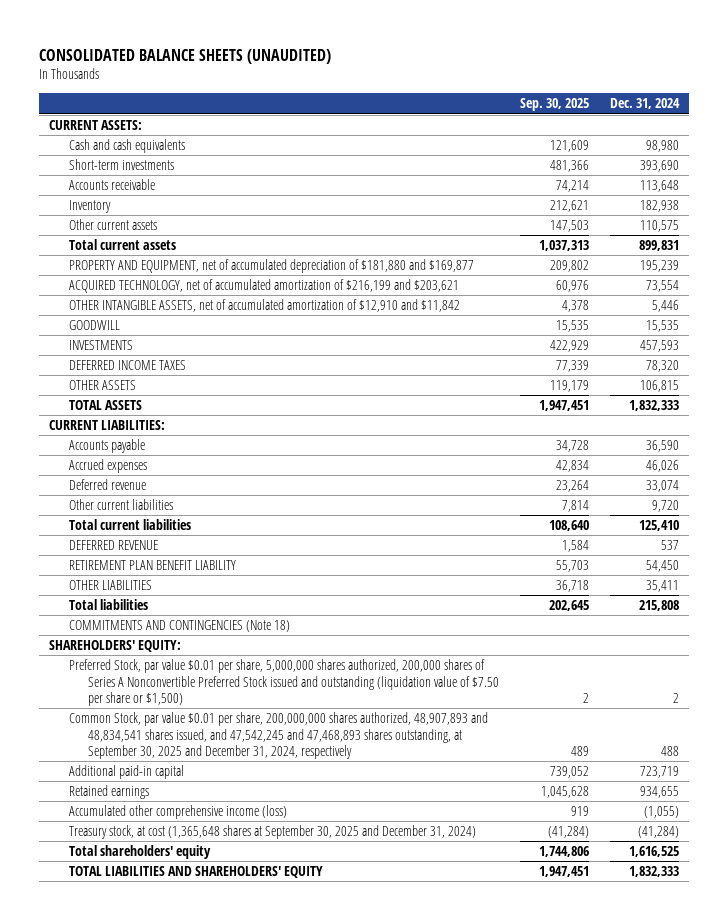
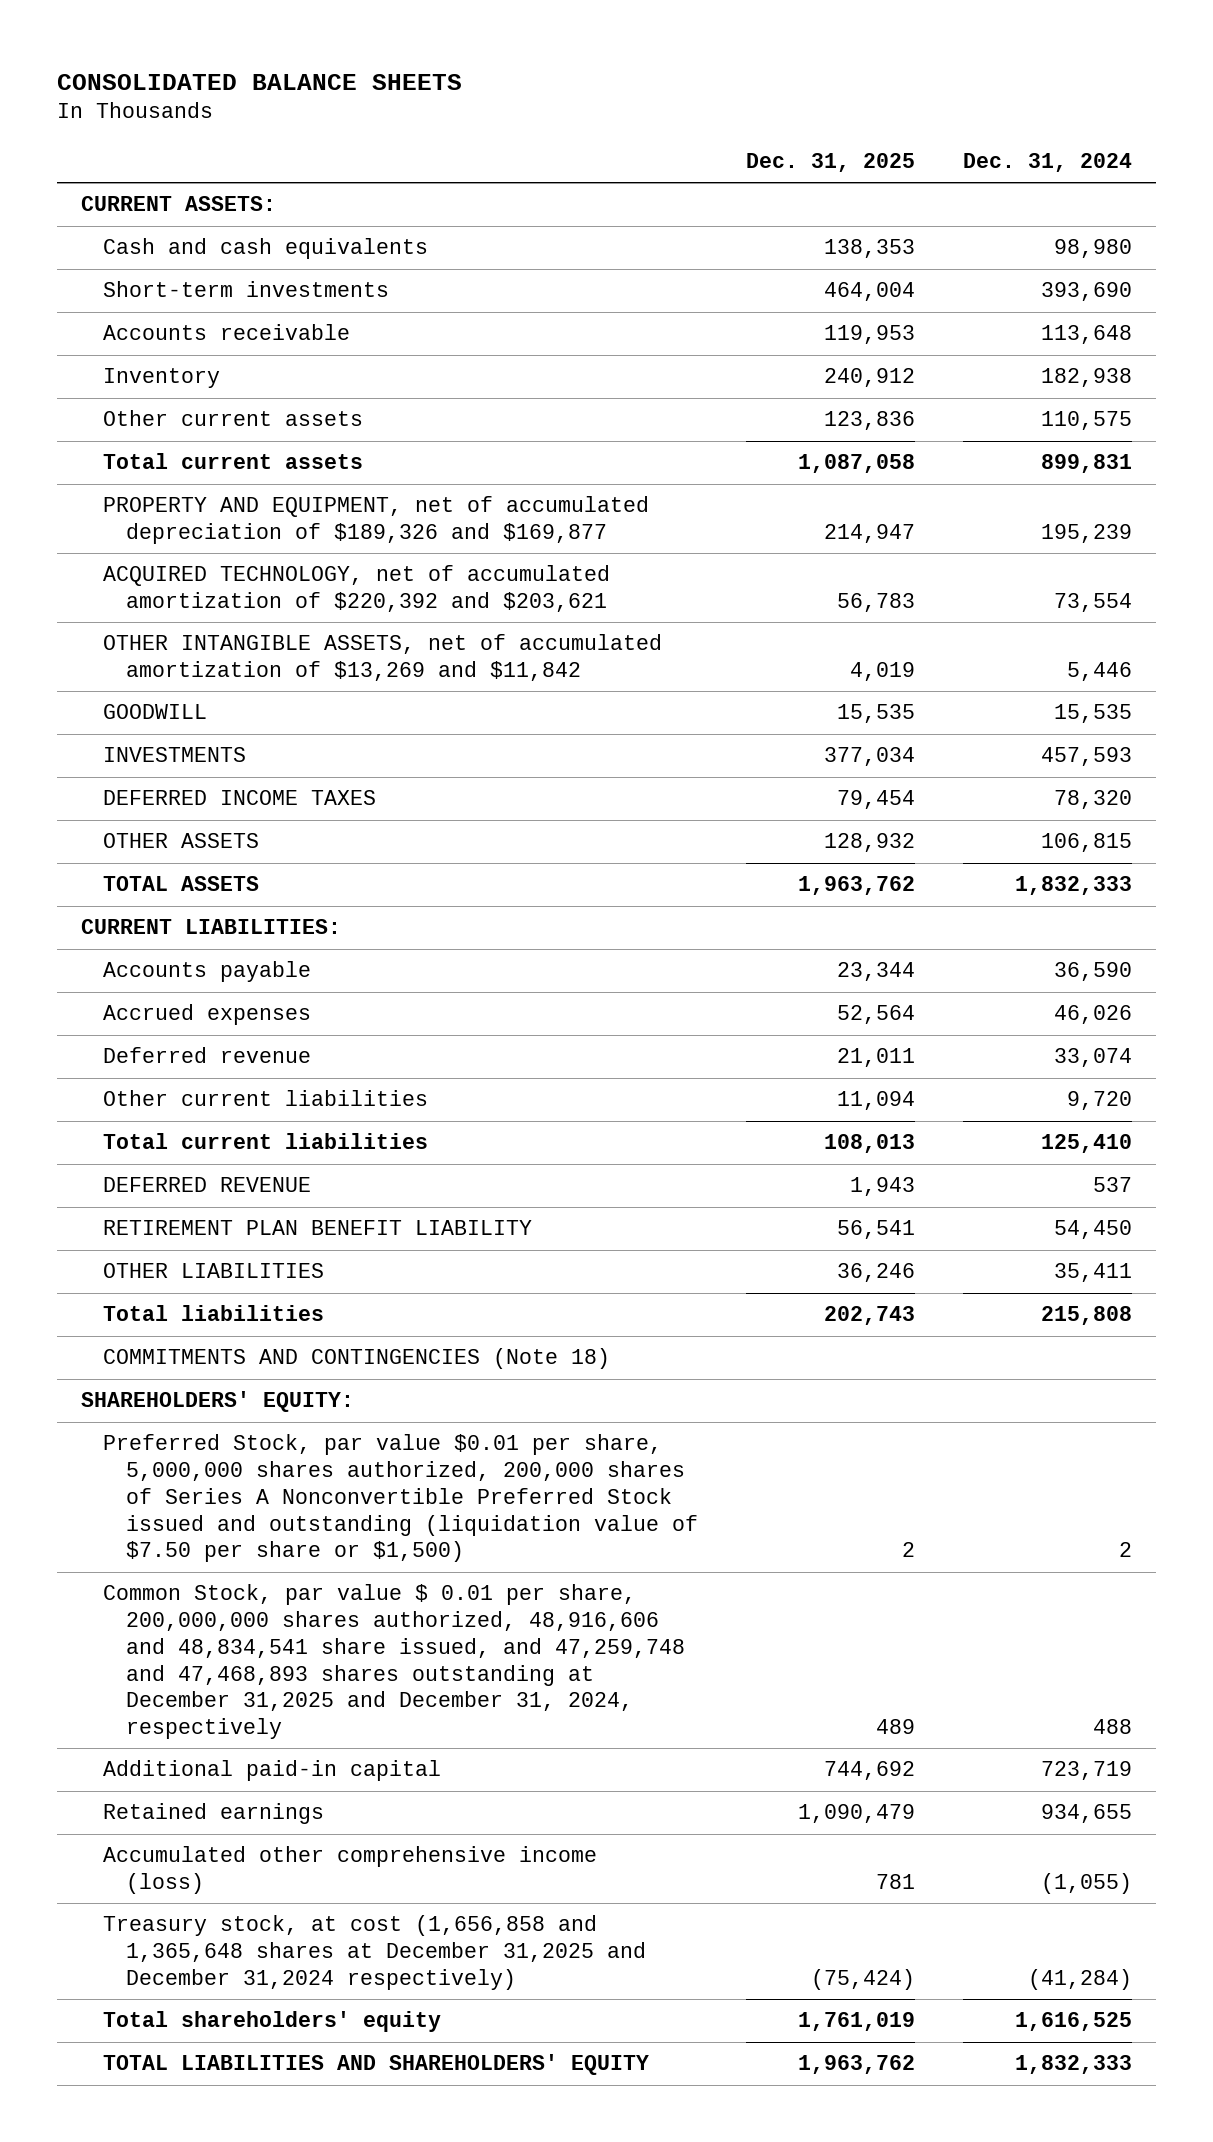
[38,48,331,64] CONSOLIDATED BALANCE SHEETS (UNAUDITED) -> [56,73,462,90] CONSOLIDATED BALANCE SHEETS
[519,98,589,112] Sep. 30, 2025 -> none
none -> [746,153,916,173] Dec. 31, 2025
[68,259,474,274] PROPERTY AND EQUIPMENT, net of accumulated depreciation of $181,880 and $169,877 -> [103,496,650,545] PROPERTY AND EQUIPMENT, net of accumulated depreciation of $189,326 and $169,877
[68,279,459,294] ACQUIRED TECHNOLOGY, net of accumulated amortization of $216,199 and $203,621 -> [103,565,611,613] ACQUIRED TECHNOLOGY, net of accumulated amortization of $220,392 and $203,621
[68,299,460,313] OTHER INTANGIBLE ASSETS, net of accumulated amortization of $12,910 and $11,842 -> [103,634,663,682] OTHER INTANGIBLE ASSETS, net of accumulated amortization of $13,269 and $11,842
[68,712,488,760] Common Stock, par value $0.01 per share, 200,000,000 shares authorized, 48,907,893 and 48,834,541 shares issued, and 47,542,245 and 47,468,893 shares outstanding, at September 30, 2025 and December 31, 2024, respectively -> [103,1584,686,1740] Common Stock, par value $ 0.01 per share, 200,000,000 shares authorized, 48,916,606 and 48,834,541 share issued, and 47,259,748 and 47,468,893 shares outstanding at December 31,2025 and December 31, 2024, respectively
[68,825,476,840] Treasury stock, at cost (1,365,648 shares at September 30, 2025 and December 31, 2024) -> [103,1915,647,1990] Treasury stock, at cost (1,656,858 and 1,365,648 shares at December 31,2025 and December 31,2024 respectively)

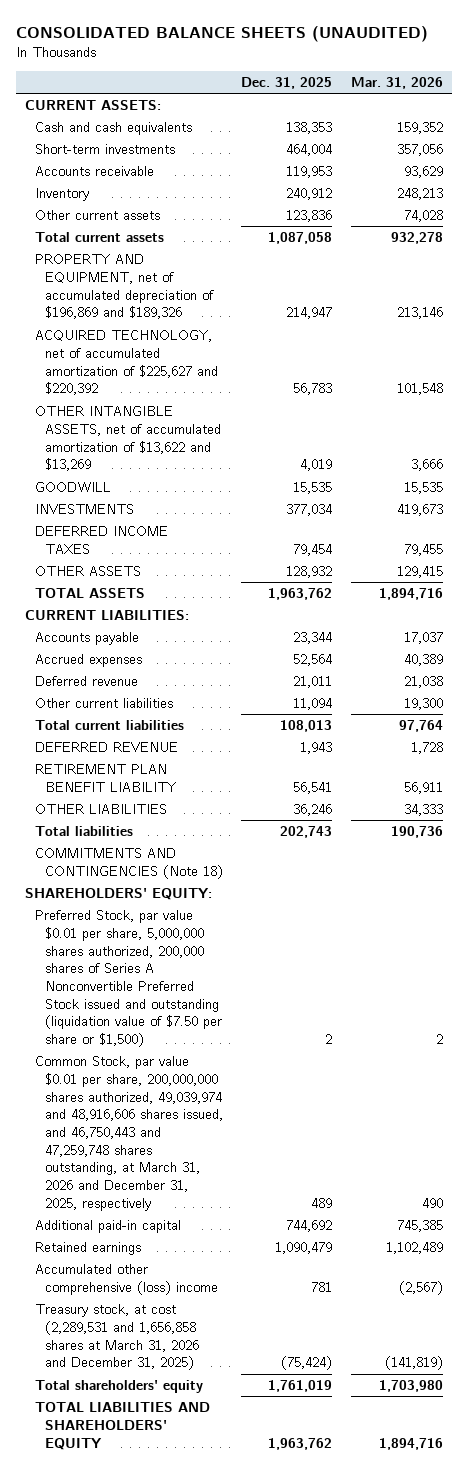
[56,73,462,90] CONSOLIDATED BALANCE SHEETS -> [15,25,428,42] CONSOLIDATED BALANCE SHEETS (UNAUDITED)
[963,153,1133,173] Dec. 31, 2024 -> none
none -> [350,76,443,89] Mar. 31, 2026
[103,496,650,545] PROPERTY AND EQUIPMENT, net of accumulated depreciation of $189,326 and $169,877 -> [35,254,215,320] PROPERTY AND EQUIPMENT, net of accumulated depreciation of $196,869 and $189,326
[103,565,611,613] ACQUIRED TECHNOLOGY, net of accumulated amortization of $220,392 and $203,621 -> [35,330,219,396] ACQUIRED TECHNOLOGY, net of accumulated amortization of $225,627 and $220,392
[103,634,663,682] OTHER INTANGIBLE ASSETS, net of accumulated amortization of $13,269 and $11,842 -> [35,406,222,472] OTHER INTANGIBLE ASSETS, net of accumulated amortization of $13,622 and $13,269
[103,1584,686,1740] Common Stock, par value $ 0.01 per share, 200,000,000 shares authorized, 48,916,606 and 48,834,541 share issued, and 47,259,748 and 47,468,893 shares outstanding at December 31,2025 and December 31, 2024, respectively -> [35,1056,224,1211] Common Stock, par value $0.01 per share, 200,000,000 shares authorized, 49,039,974 and 48,916,606 shares issued, and 46,750,443 and 47,259,748 shares outstanding, at March 31, 2026 and December 31, 2025, respectively
[103,1846,598,1895] Accumulated other comprehensive income (loss) -> [35,1264,219,1295] Accumulated other comprehensive (loss) income
[103,1915,647,1990] Treasury stock, at cost (1,656,858 and 1,365,648 shares at December 31,2025 and December 31,2024 respectively) -> [35,1304,200,1371] Treasury stock, at cost (2,289,531 and 1,656,858 shares at March 31, 2026 and December 31, 2025)

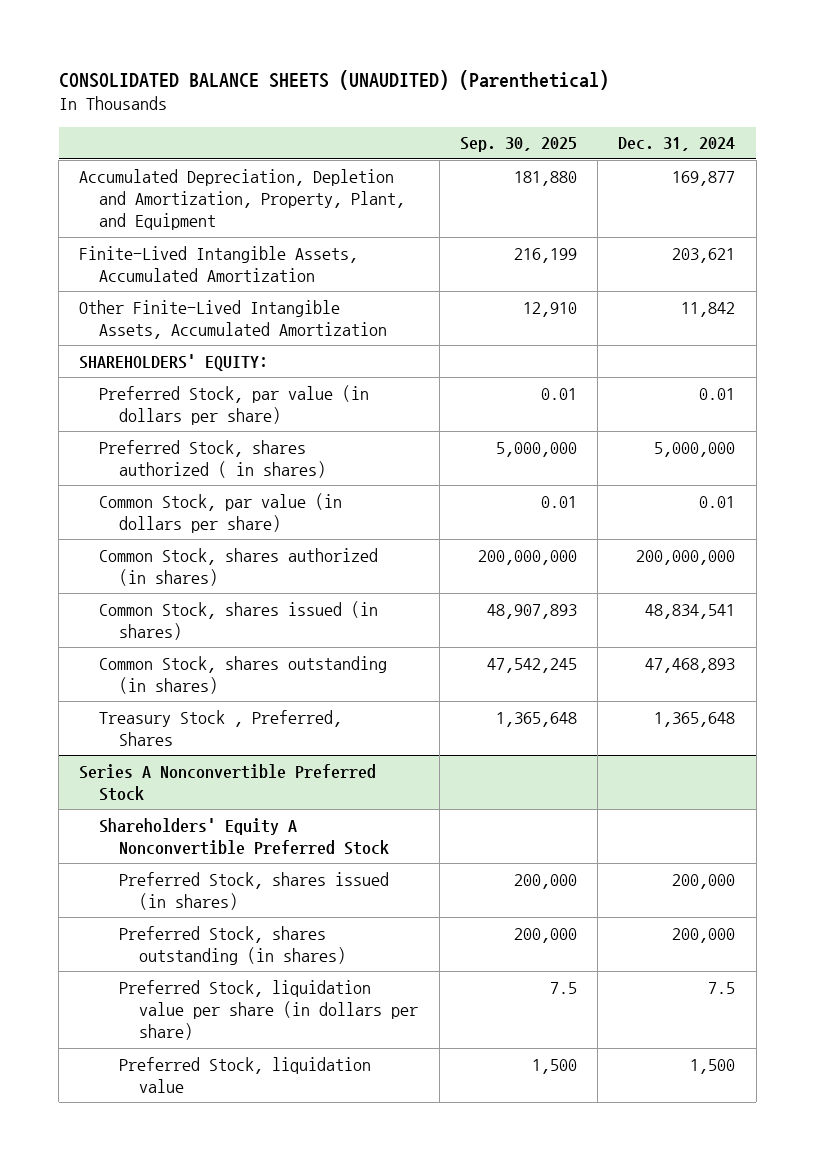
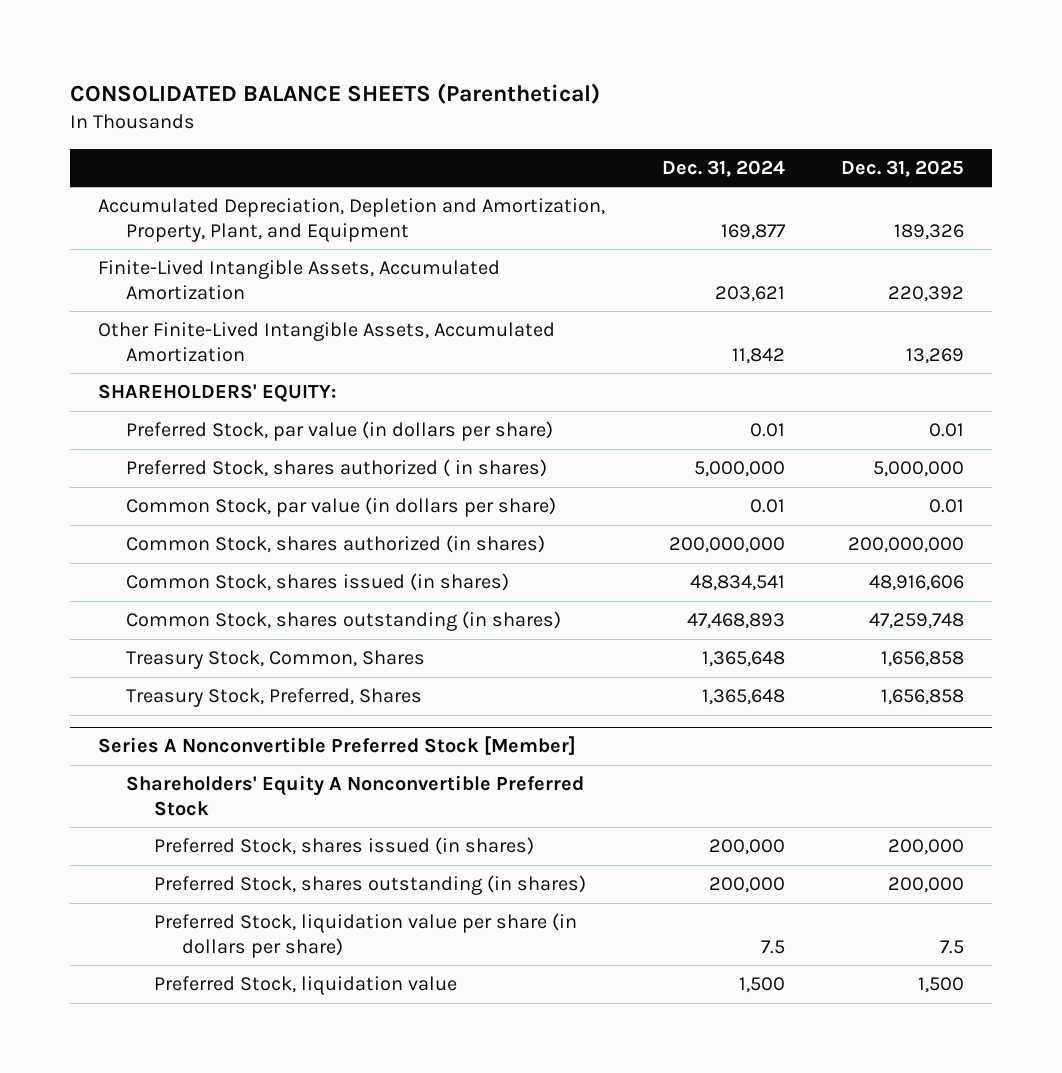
[58,69,609,90] CONSOLIDATED BALANCE SHEETS (UNAUDITED) (Parenthetical) -> [69,83,600,105] CONSOLIDATED BALANCE SHEETS (Parenthetical)
[459,137,577,153] Sep. 30, 2025 -> none
none -> [840,159,964,177] Dec. 31, 2025
none -> [125,650,425,670] Treasury Stock, Common, Shares
[99,709,343,746] Treasury Stock , Preferred, Shares -> [125,688,422,708] Treasury Stock, Preferred, Shares
[79,763,377,801] Series A Nonconvertible Preferred Stock -> [98,736,577,756] Series A Nonconvertible Preferred Stock [Member]

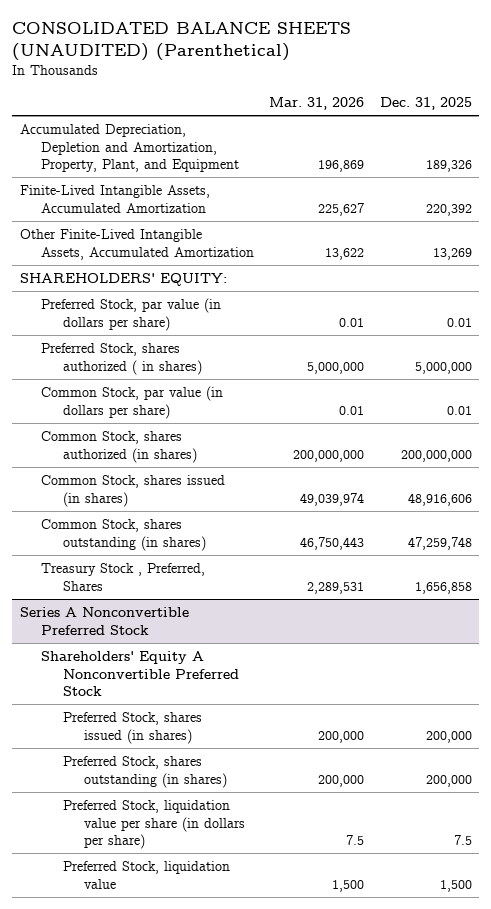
[69,83,600,105] CONSOLIDATED BALANCE SHEETS (Parenthetical) -> [11,21,351,61] CONSOLIDATED BALANCE SHEETS (UNAUDITED) (Parenthetical)
[661,159,785,177] Dec. 31, 2024 -> none
none -> [269,97,365,111] Mar. 31, 2026
[125,650,425,670] Treasury Stock, Common, Shares -> none
[125,688,422,708] Treasury Stock, Preferred, Shares -> [41,562,206,591] Treasury Stock , Preferred, Shares
[98,736,577,756] Series A Nonconvertible Preferred Stock [Member] -> [19,606,189,635] Series A Nonconvertible Preferred Stock

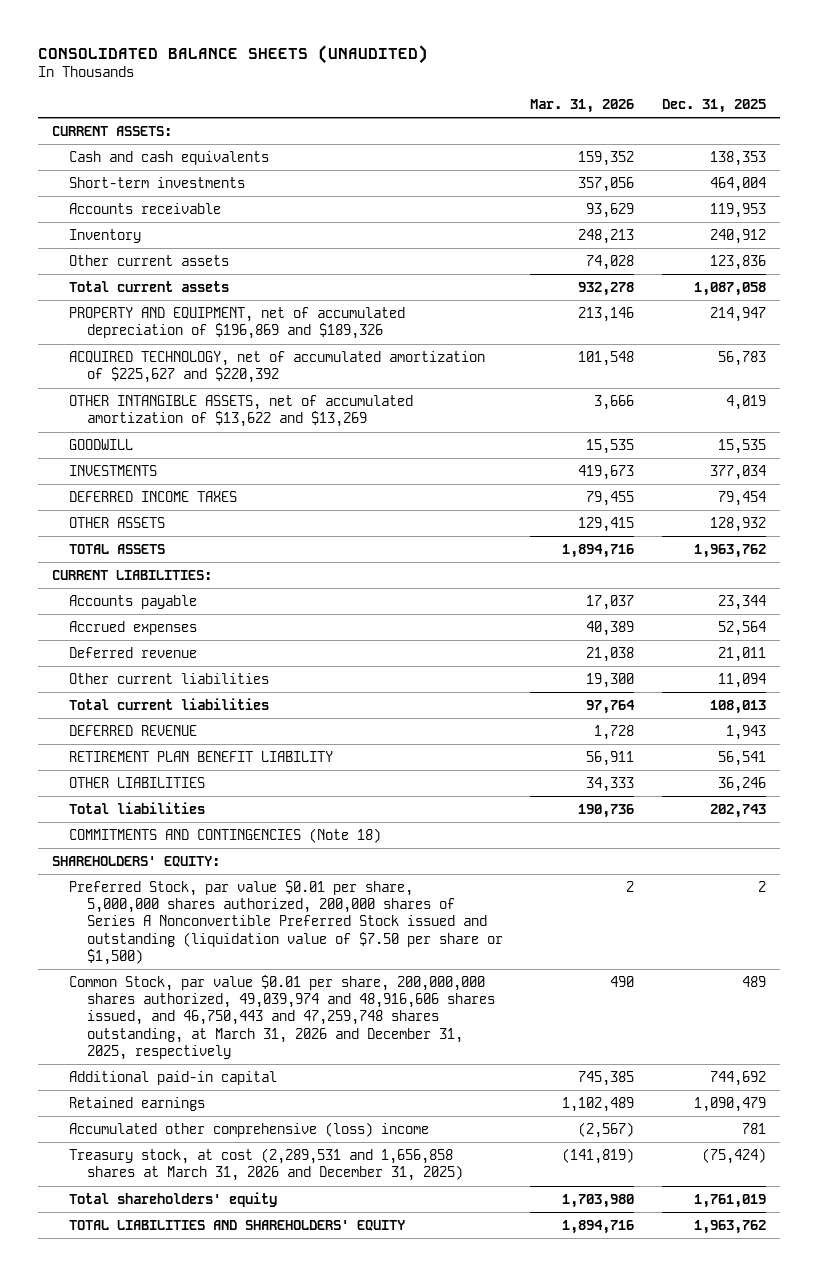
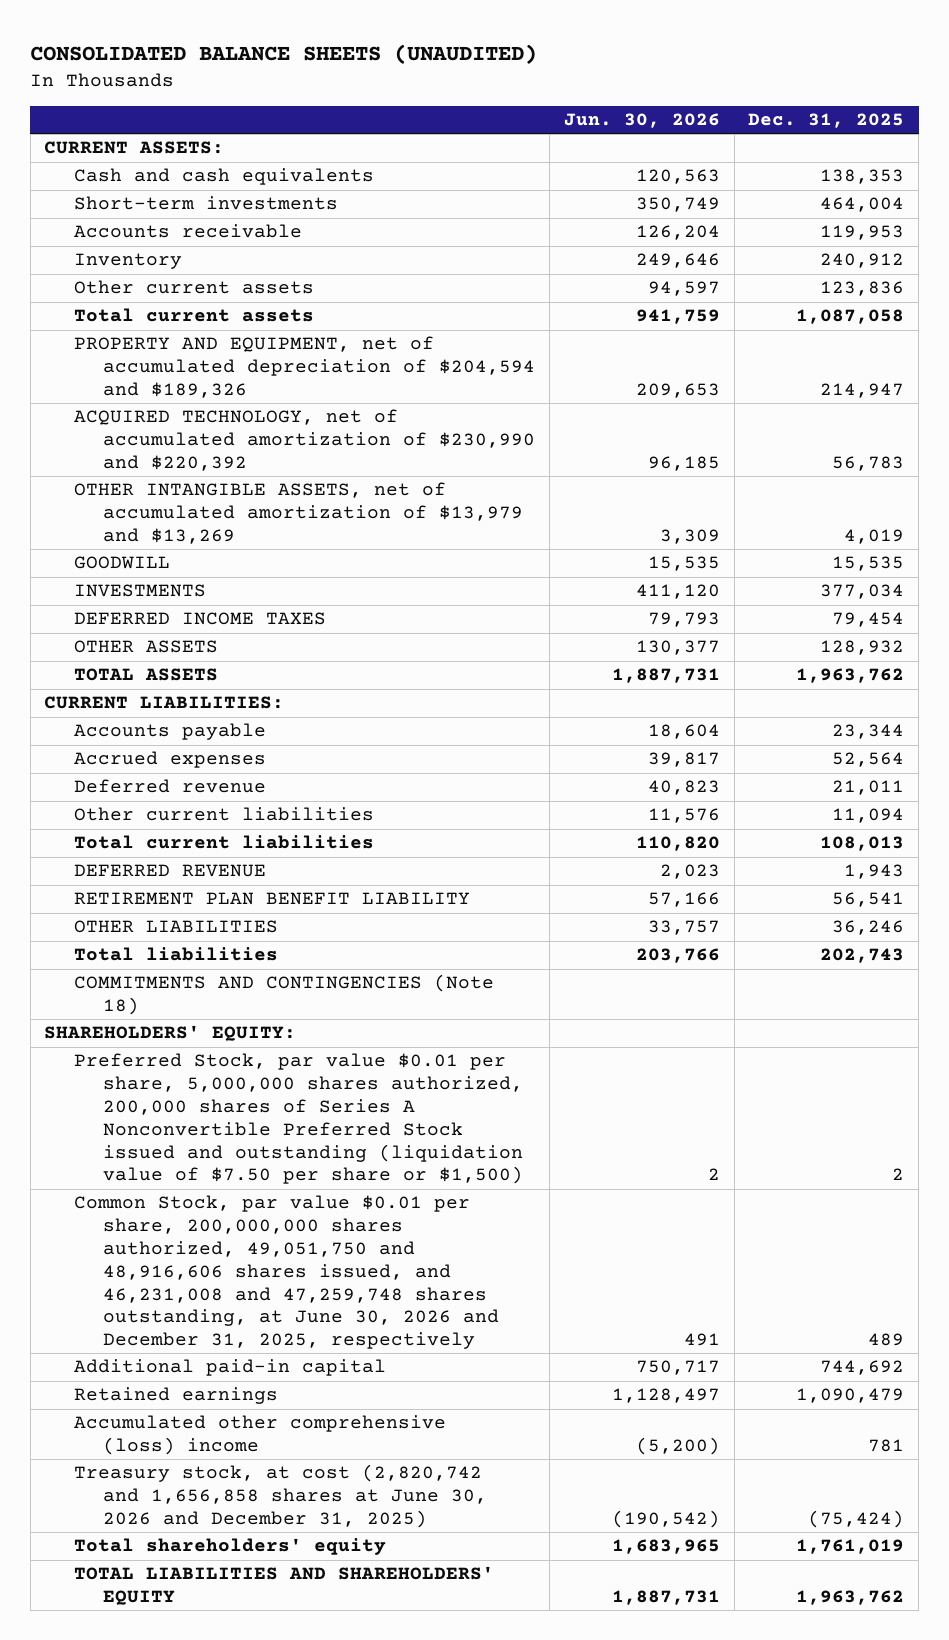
[530,98,635,113] Mar. 31, 2026 -> none
none -> [563,113,720,129] Jun. 30, 2026
[69,306,406,340] PROPERTY AND EQUIPMENT, net of accumulated depreciation of $196,869 and $189,326 -> [73,336,536,399] PROPERTY AND EQUIPMENT, net of accumulated depreciation of $204,594 and $189,326
[69,350,486,384] ACQUIRED TECHNOLOGY, net of accumulated amortization of $225,627 and $220,392 -> [73,409,536,472] ACQUIRED TECHNOLOGY, net of accumulated amortization of $230,990 and $220,392
[69,394,414,428] OTHER INTANGIBLE ASSETS, net of accumulated amortization of $13,622 and $13,269 -> [73,482,524,545] OTHER INTANGIBLE ASSETS, net of accumulated amortization of $13,979 and $13,269
[69,974,495,1060] Common Stock, par value $0.01 per share, 200,000,000 shares authorized, 49,039,974 and 48,916,606 shares issued, and 46,750,443 and 47,259,748 shares outstanding, at March 31, 2026 and December 31, 2025, respectively -> [73,1195,500,1350] Common Stock, par value $0.01 per share, 200,000,000 shares authorized, 49,051,750 and 48,916,606 shares issued, and 46,231,008 and 47,259,748 shares outstanding, at June 30, 2026 and December 31, 2025, respectively
[69,1147,463,1182] Treasury stock, at cost (2,289,531 and 1,656,858 shares at March 31, 2026 and December 31, 2025) -> [73,1464,488,1529] Treasury stock, at cost (2,820,742 and 1,656,858 shares at June 30, 2026 and December 31, 2025)

